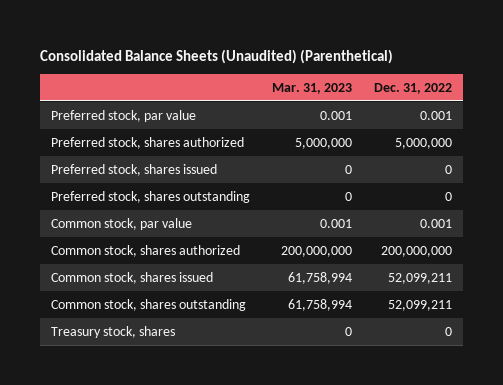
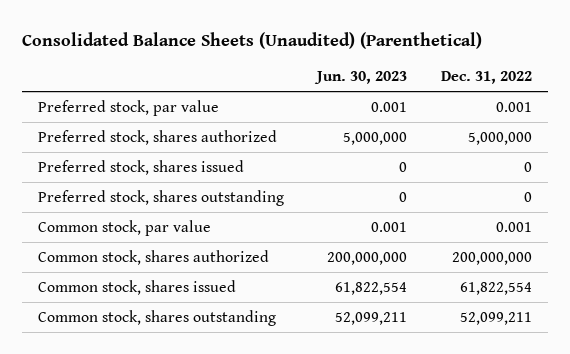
[272,82,353,94] Mar. 31, 2023 -> none
none -> [314,71,408,85] Jun. 30, 2023
[388,272,453,284] 52,099,211 -> [459,281,532,295] 61,822,554
[51,325,176,338] Treasury stock, shares -> none

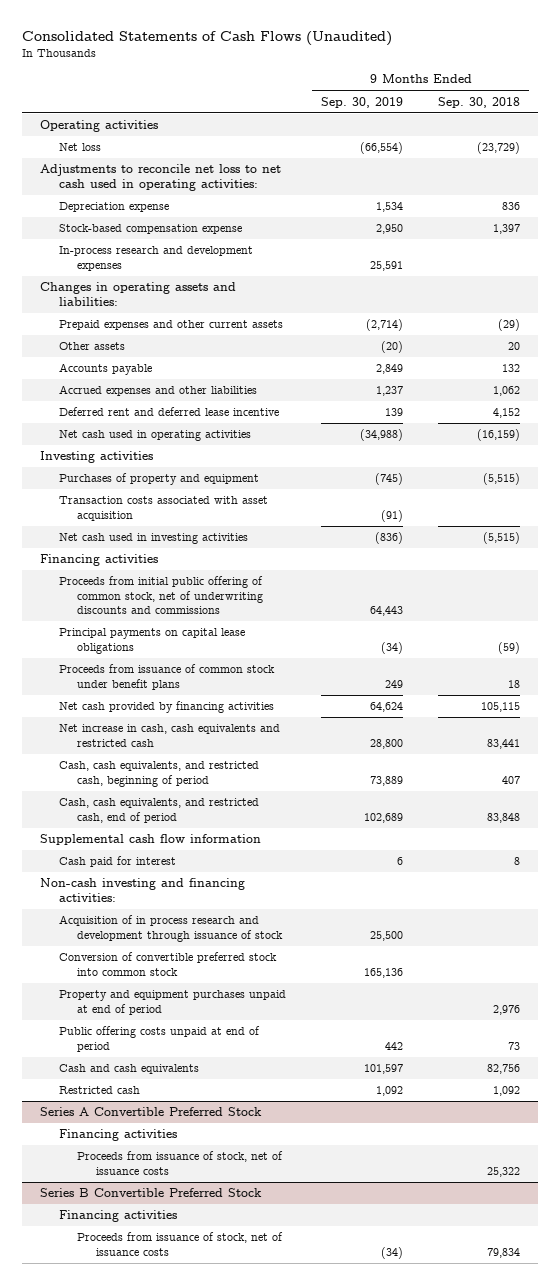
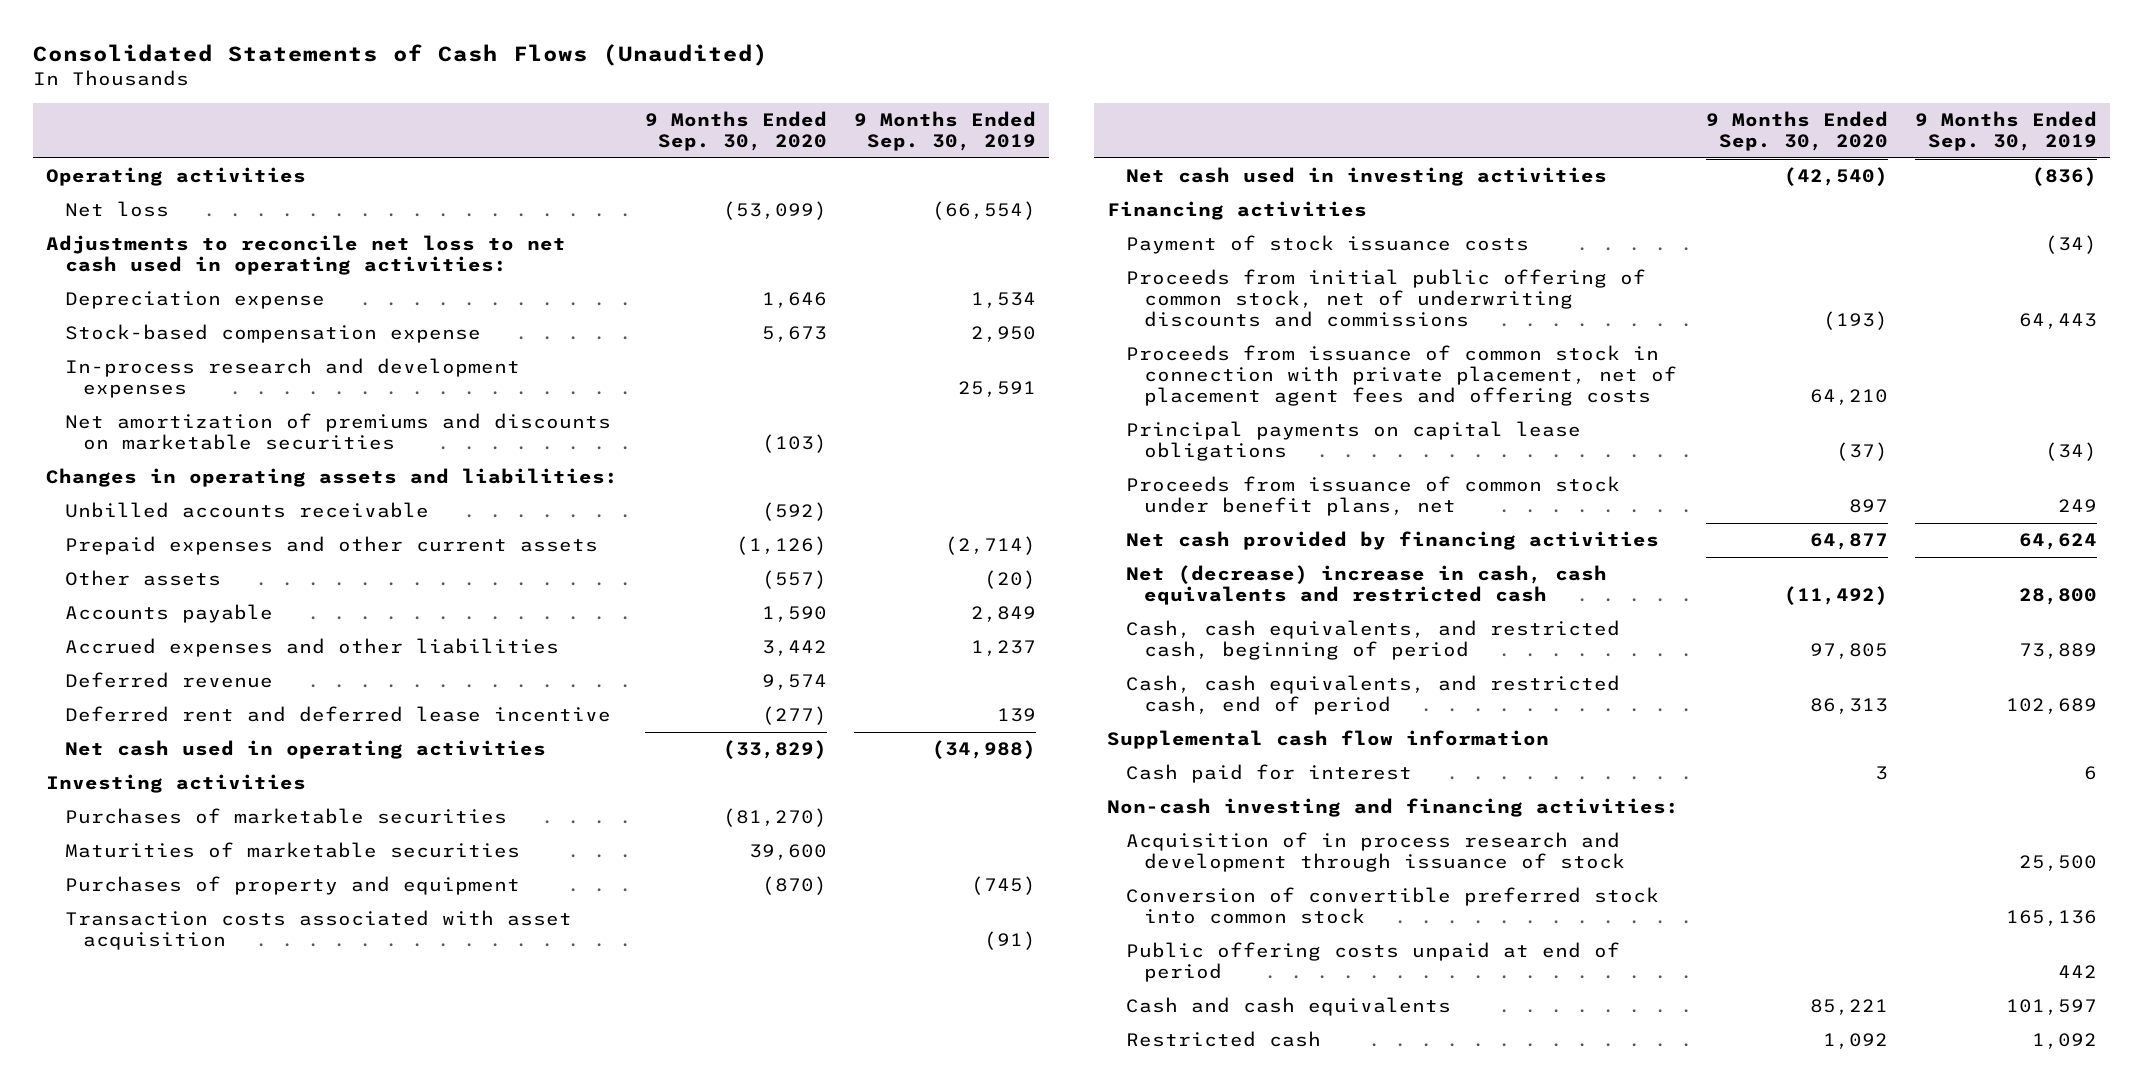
[438,96,521,108] Sep. 30, 2018 -> none
none -> [645,111,828,151] 9 Months Ended Sep. 30, 2020
none -> [64,413,611,451] Net amortization of premiums and discounts on marketable securities
none -> [64,502,429,519] Unbilled accounts receivable
none -> [64,672,273,689] Deferred revenue
none -> [64,808,507,825] Purchases of marketable securities
none -> [64,842,520,859] Maturities of marketable securities
none -> [1125,235,1529,255] Payment of stock issuance costs
none -> [1125,345,1678,406] Proceeds from issuance of common stock in connection with private placement, net of placement agent fees and offering costs
[58,664,275,690] Proceeds from issuance of common stock under benefit plans -> [1125,476,1620,517] Proceeds from issuance of common stock under benefit plans, net
[58,724,280,747] Net increase in cash, cash equivalents and restricted cash -> [1125,565,1607,606] Net (decrease) increase in cash, cash equivalents and restricted cash
[58,990,286,1015] Property and equipment purchases unpaid at end of period -> none
[39,1107,262,1117] Series A Convertible Preferred Stock -> none
[58,1129,177,1142] Financing activities -> none
[77,1151,284,1175] Proceeds from issuance of stock, net of issuance costs -> none
[39,1188,262,1198] Series B Convertible Preferred Stock -> none
[58,1210,177,1223] Financing activities -> none
[77,1232,284,1256] Proceeds from issuance of stock, net of issuance costs -> none

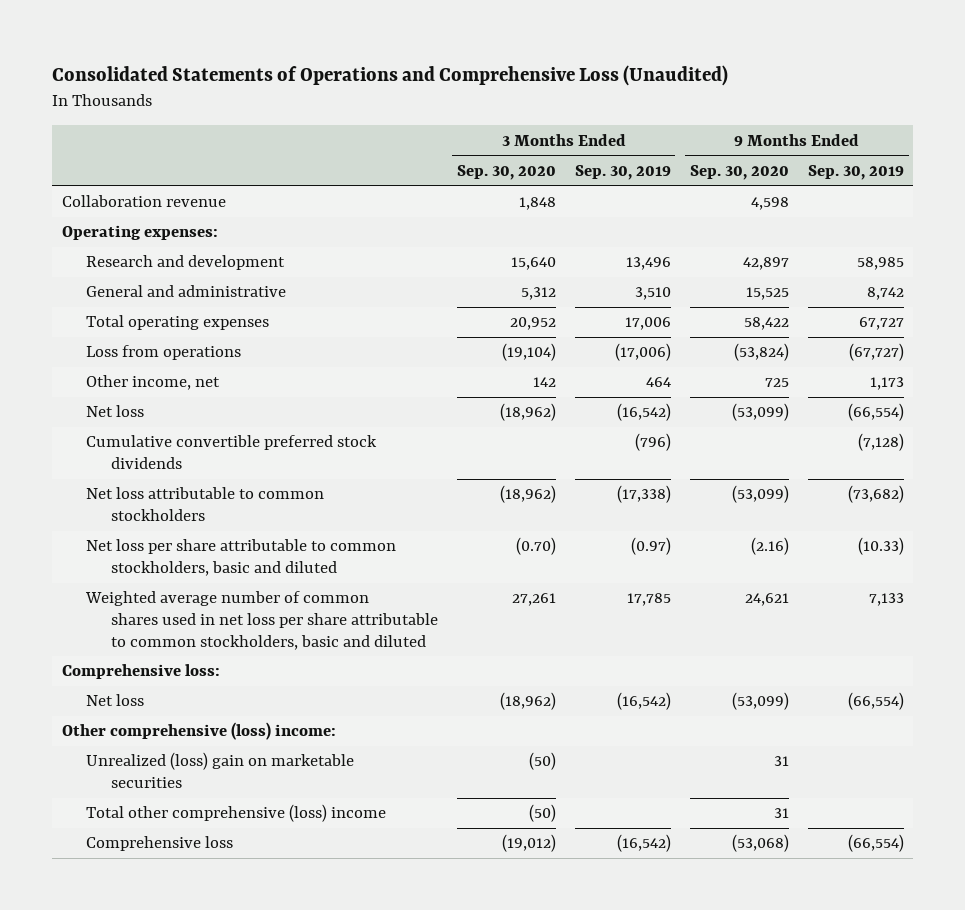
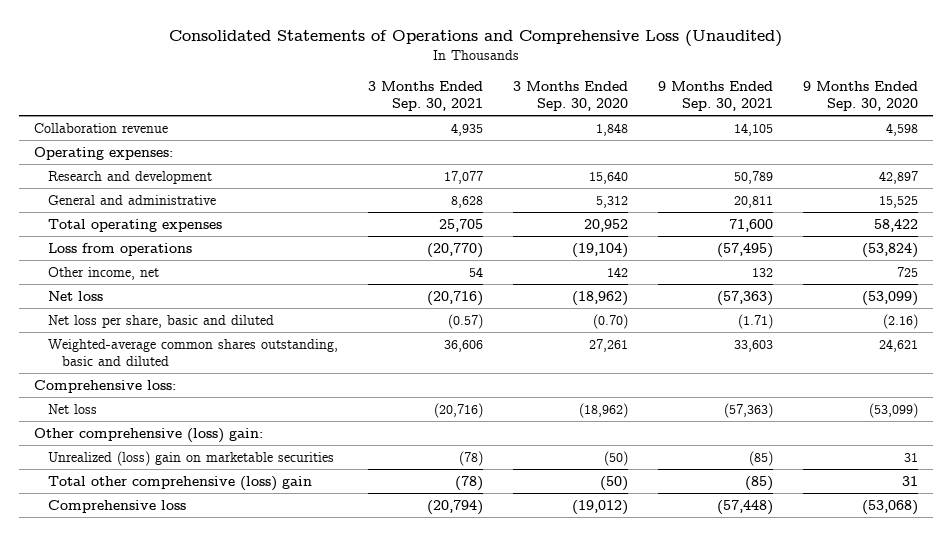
[574,164,671,180] Sep. 30, 2019 -> none
[807,164,904,180] Sep. 30, 2019 -> none
none -> [368,80,484,111] 3 Months Ended Sep. 30, 2021
none -> [658,80,774,111] 9 Months Ended Sep. 30, 2021
[86,435,378,470] Cumulative convertible preferred stock dividends -> none
[86,487,325,522] Net loss attributable to common stockholders -> none
[86,539,397,577] Net loss per share attributable to common stockholders, basic and diluted -> [47,315,274,329] Net loss per share, basic and diluted
[85,591,438,650] Weighted average number of common shares used in net loss per share attributable to common stockholders, basic and diluted -> [47,339,338,367] Weighted-average common shares outstanding, basic and diluted
[61,722,336,741] Other comprehensive (loss) income: -> [34,428,264,444] Other comprehensive (loss) gain:
[86,804,387,823] Total other comprehensive (loss) income -> [47,476,312,492] Total other comprehensive (loss) gain

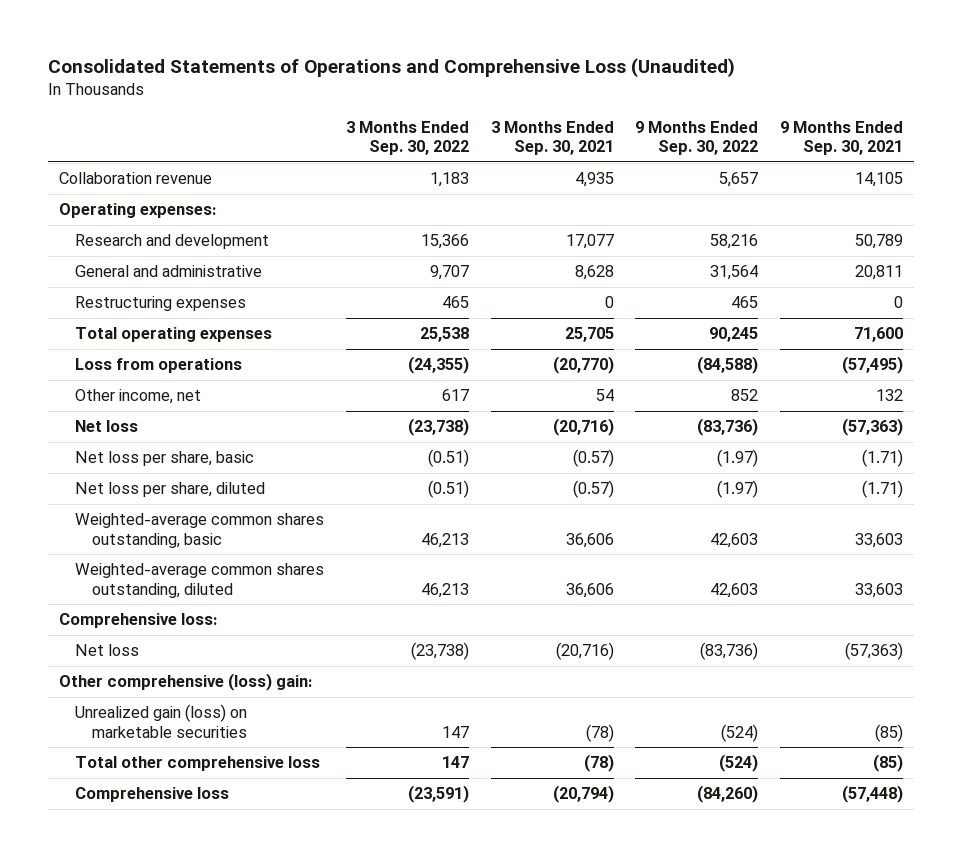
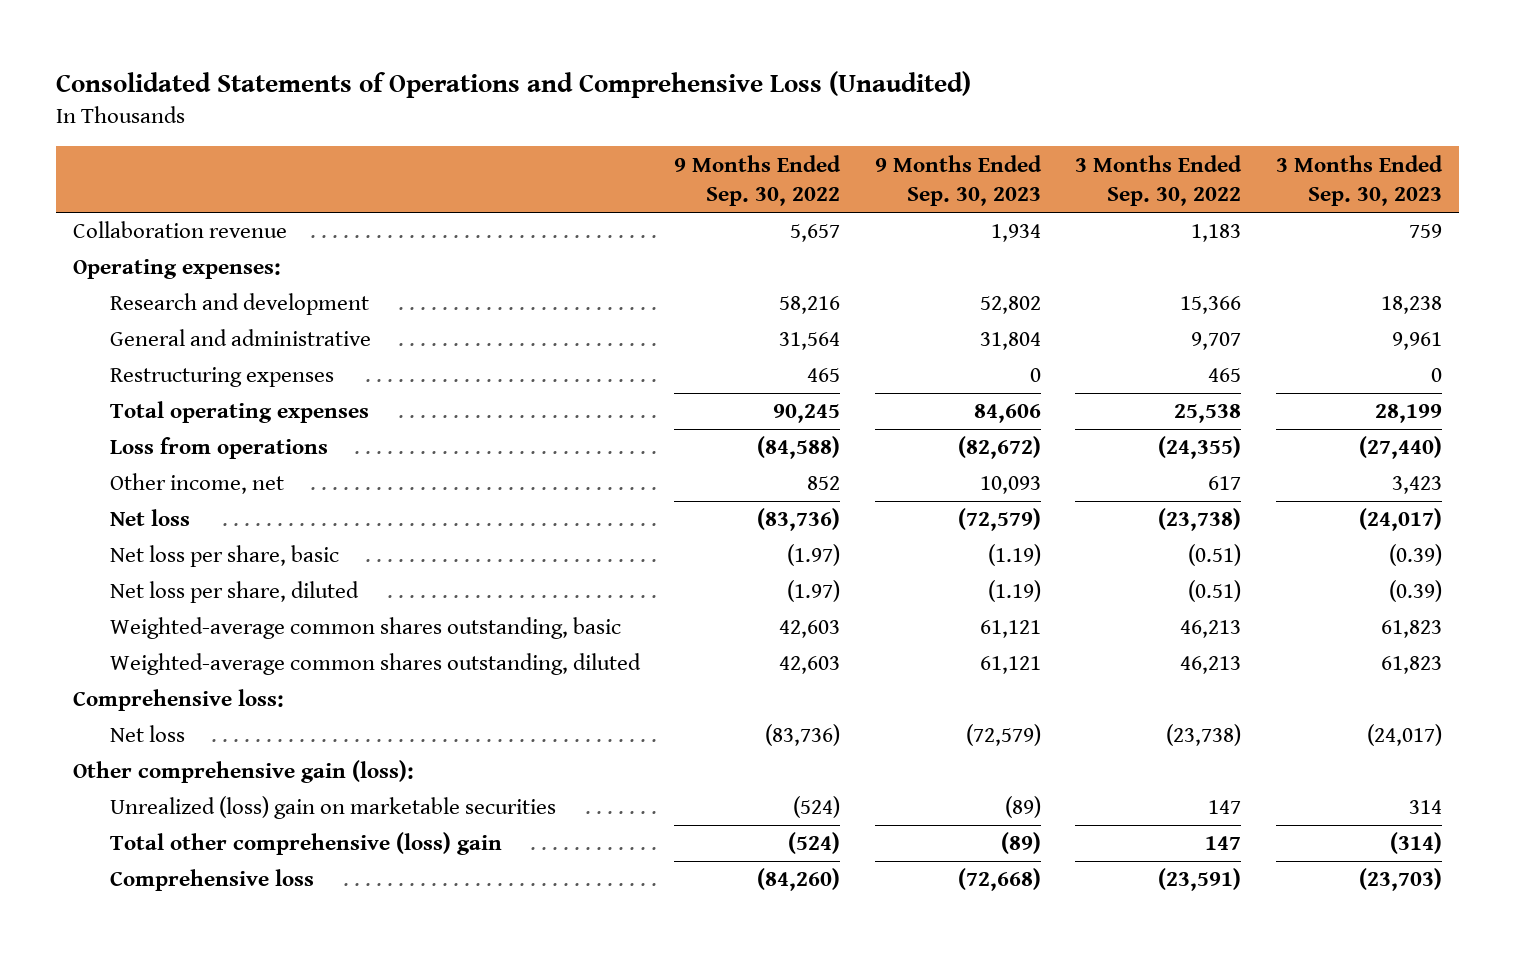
[490,120,614,156] 3 Months Ended Sep. 30, 2021 -> none
[779,120,903,156] 9 Months Ended Sep. 30, 2021 -> none
none -> [874,154,1042,207] 9 Months Ended Sep. 30, 2023
none -> [1275,154,1443,207] 3 Months Ended Sep. 30, 2023
[58,673,312,692] Other comprehensive (loss) gain: -> [72,760,414,784] Other comprehensive gain (loss):
[75,704,248,738] Unrealized gain (loss) on marketable securities -> [109,796,556,820] Unrealized (loss) gain on marketable securities
[75,756,321,772] Total other comprehensive loss -> [109,832,502,856] Total other comprehensive (loss) gain

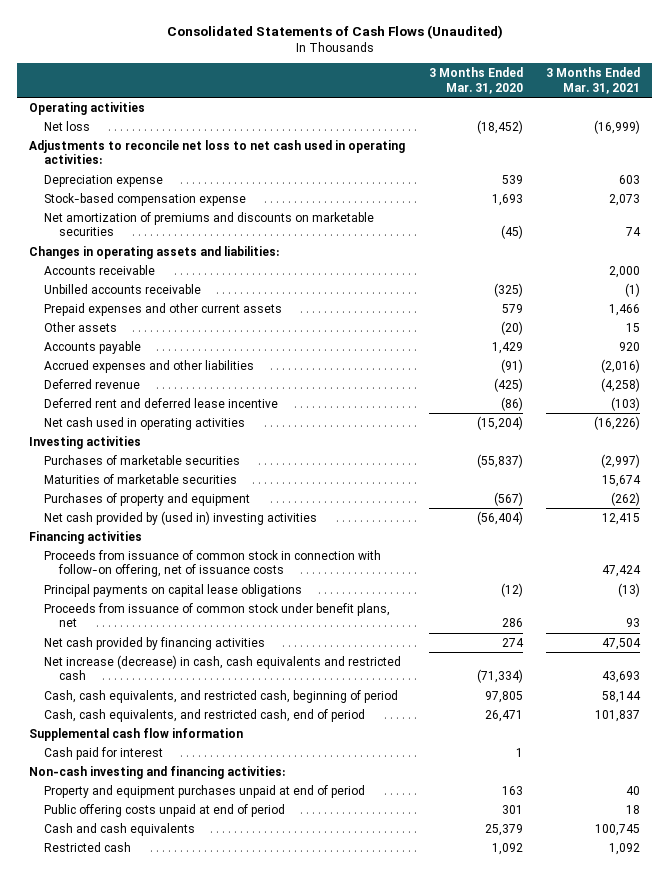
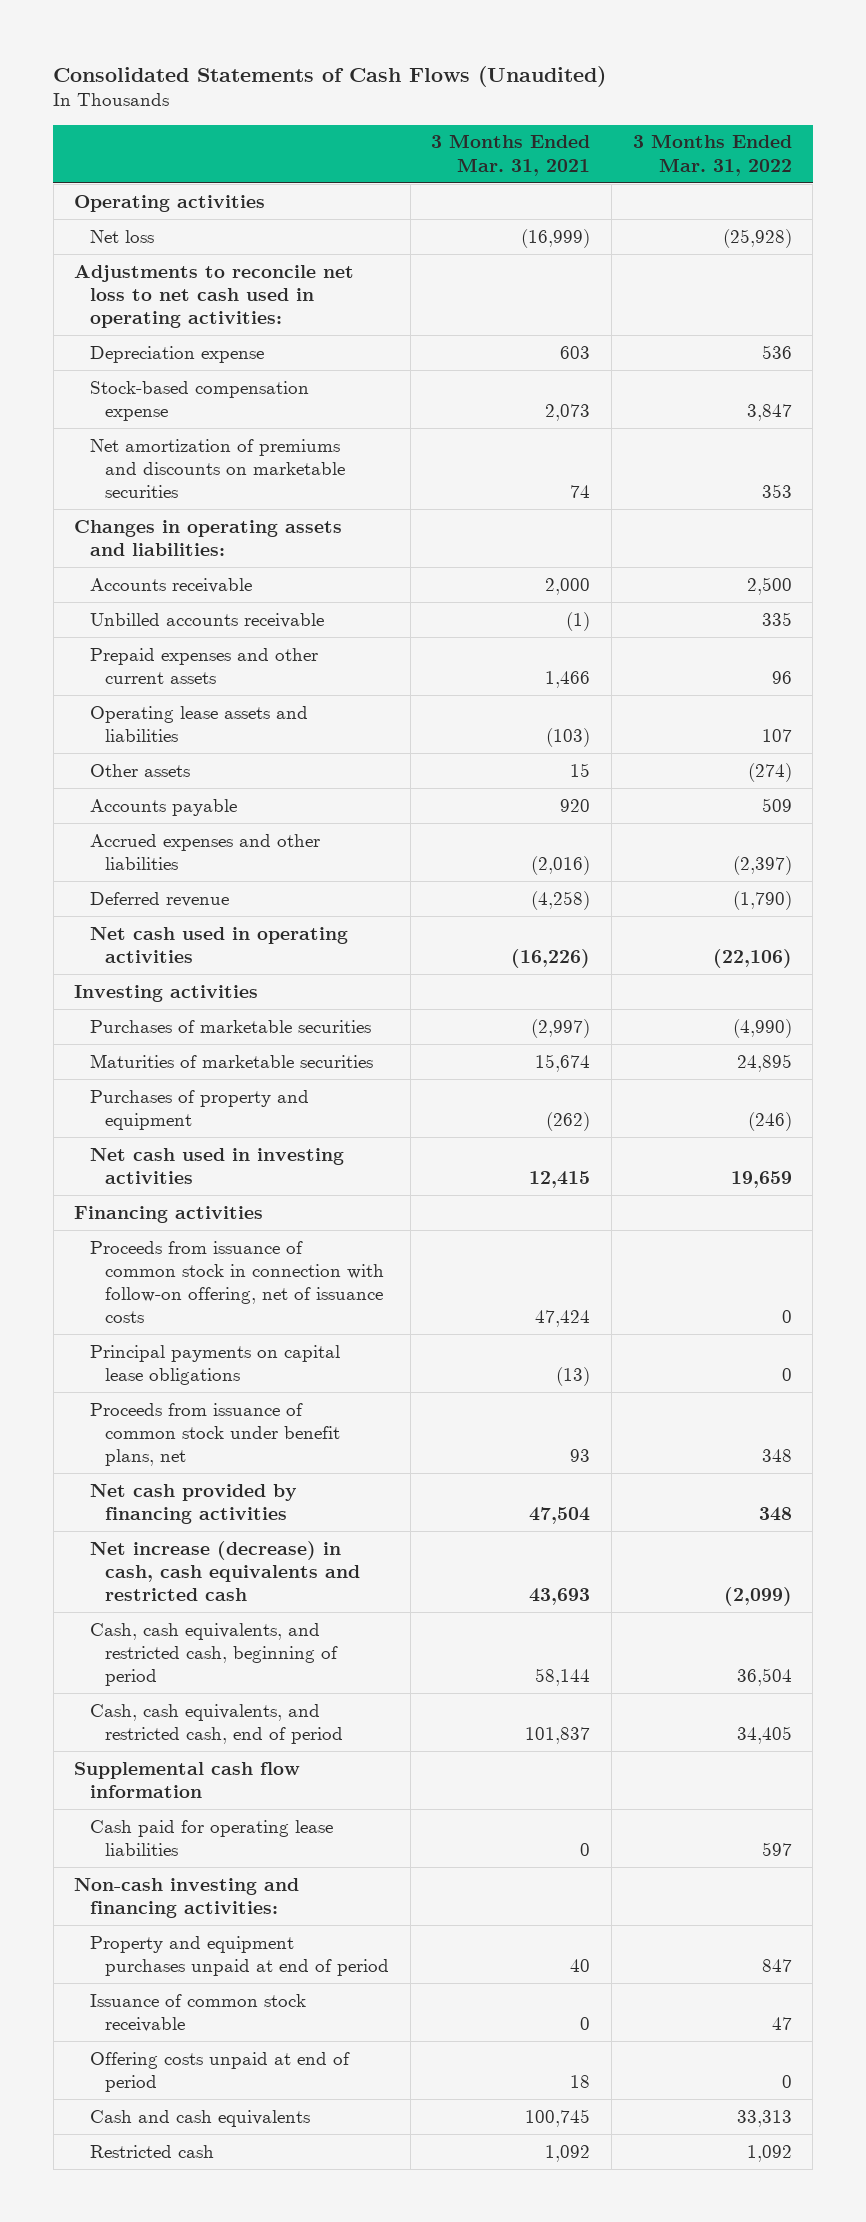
[428,67,523,94] 3 Months Ended Mar. 31, 2020 -> none
none -> [632,134,792,176] 3 Months Ended Mar. 31, 2022
none -> [89,705,308,742] Operating lease assets and liabilities
[43,397,278,408] Deferred rent and deferred lease incentive -> none
[43,510,317,525] Net cash provided by (used in) investing activities -> [89,1147,344,1184] Net cash used in investing activities
[43,746,163,760] Cash paid for interest -> none
none -> [89,1819,333,1856] Cash paid for operating lease liabilities
none -> [89,1993,306,2032] Issuance of common stock receivable
[43,803,285,817] Public offering costs unpaid at end of period -> [89,2051,350,2092] Offering costs unpaid at end of period

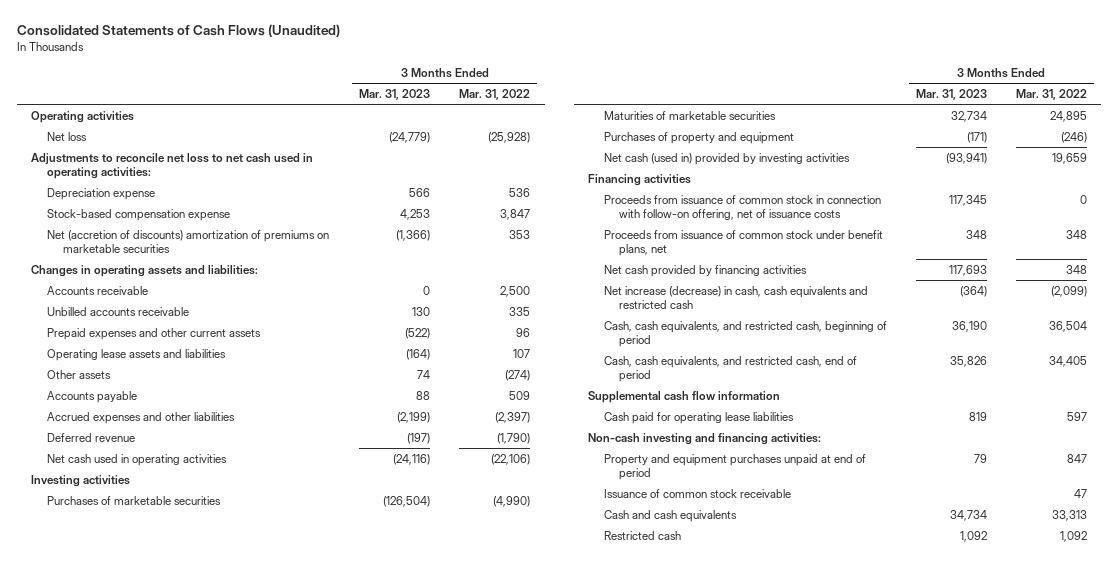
[431,134,591,176] 3 Months Ended Mar. 31, 2021 -> none
none -> [359,88,431,100] Mar. 31, 2023
[89,438,345,499] Net amortization of premiums and discounts on marketable securities -> [47,229,330,254] Net (accretion of discounts) amortization of premiums on marketable securities
[89,1147,344,1184] Net cash used in investing activities -> [603,152,850,165] Net cash (used in) provided by investing activities
[89,1344,340,1385] Principal payments on capital lease obligations -> none
[89,2051,350,2092] Offering costs unpaid at end of period -> none

